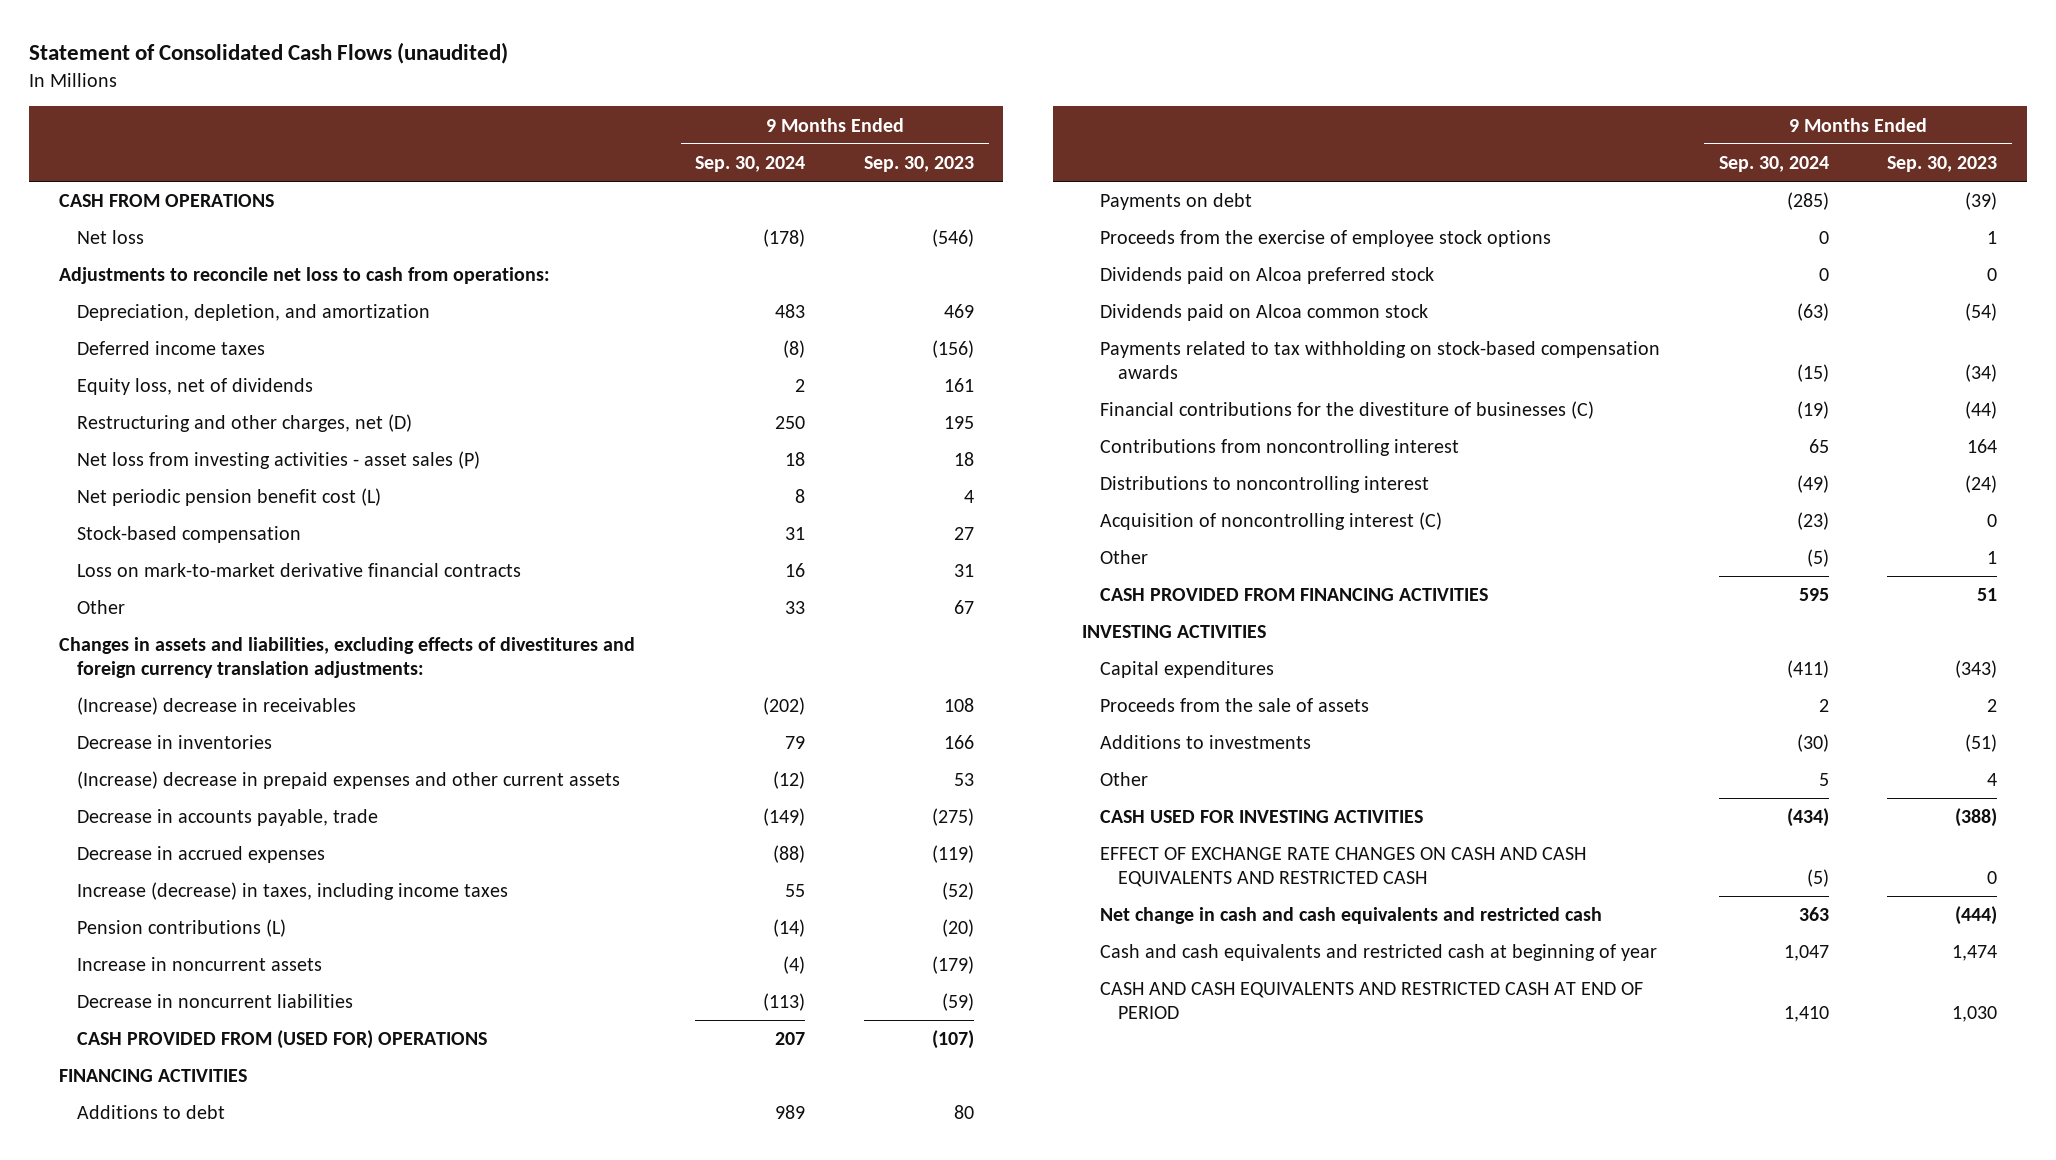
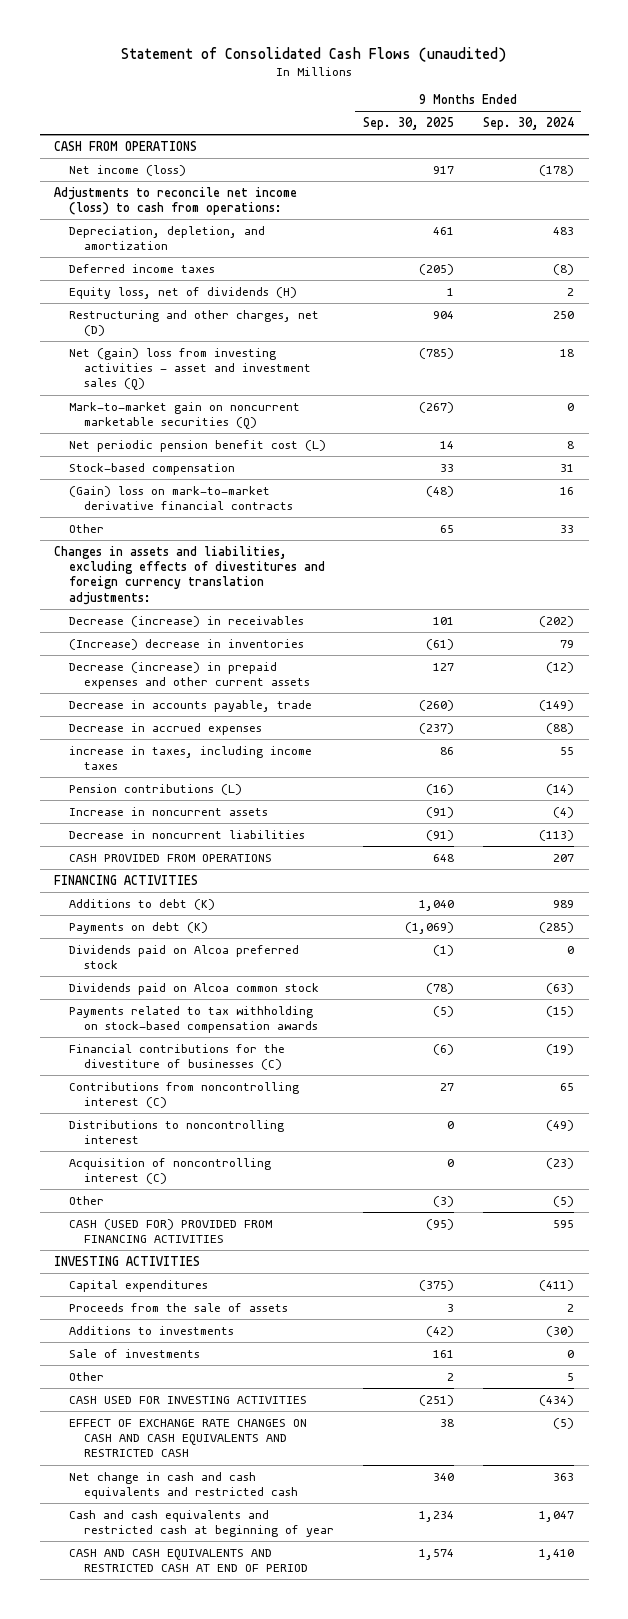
[863,156,974,173] Sep. 30, 2023 -> none
none -> [362,117,454,131] Sep. 30, 2025
[76,230,144,245] Net loss -> [68,164,186,176] Net income (loss)
[58,267,550,285] Adjustments to reconcile net loss to cash from operations: -> [54,186,298,216] Adjustments to reconcile net income (loss) to cash from operations:
[76,378,313,396] Equity loss, net of dividends -> [68,286,297,299] Equity loss, net of dividends (H)
[76,451,480,470] Net loss from investing activities - asset sales (P) -> [68,347,311,391] Net (gain) loss from investing activities - asset and investment sales (Q)
none -> [68,401,300,430] Mark-to-market gain on noncurrent marketable securities (Q)
[76,563,521,578] Loss on mark-to-market derivative financial contracts -> [68,485,293,511] (Gain) loss on mark-to-market derivative financial contracts
[76,697,356,716] (Increase) decrease in receivables -> [68,615,304,627] Decrease (increase) in receivables
[76,735,272,750] Decrease in inventories -> [68,638,304,650] (Increase) decrease in inventories
[76,771,620,790] (Increase) decrease in prepaid expenses and other current assets -> [68,661,310,690] Decrease (increase) in prepaid expenses and other current assets
[76,882,508,901] Increase (decrease) in taxes, including income taxes -> [68,745,312,771] increase in taxes, including income taxes
[76,1030,487,1050] CASH PROVIDED FROM (USED FOR) OPERATIONS -> [68,853,272,862] CASH PROVIDED FROM OPERATIONS
[1100,230,1552,248] Proceeds from the exercise of employee stock options -> none
[76,1105,225,1120] Additions to debt -> [68,898,215,910] Additions to debt (K)
[1100,193,1253,211] Payments on debt -> [68,921,208,934] Payments on debt (K)
[1100,439,1460,457] Contributions from noncontrolling interest -> [68,1081,299,1109] Contributions from noncontrolling interest (C)
[1100,588,1489,602] CASH PROVIDED FROM FINANCING ACTIVITIES -> [68,1218,272,1244] CASH (USED FOR) PROVIDED FROM FINANCING ACTIVITIES
none -> [68,1348,200,1358] Sale of investments

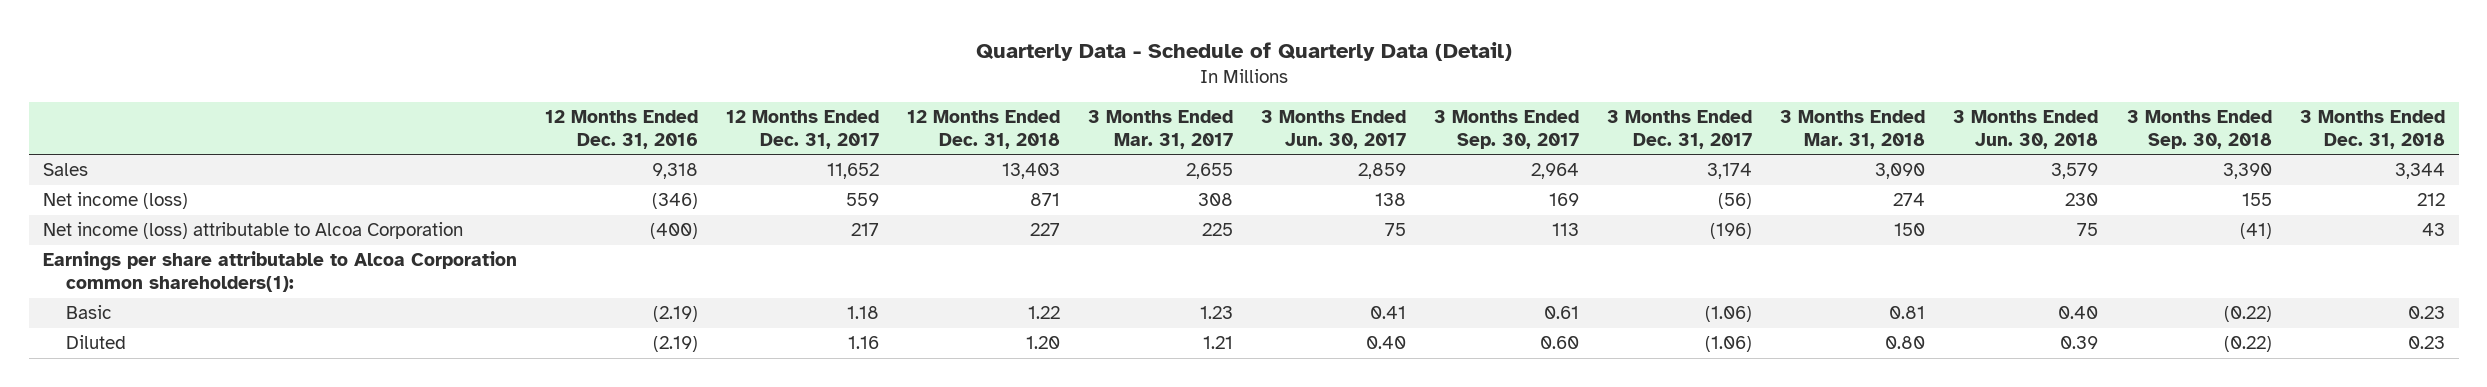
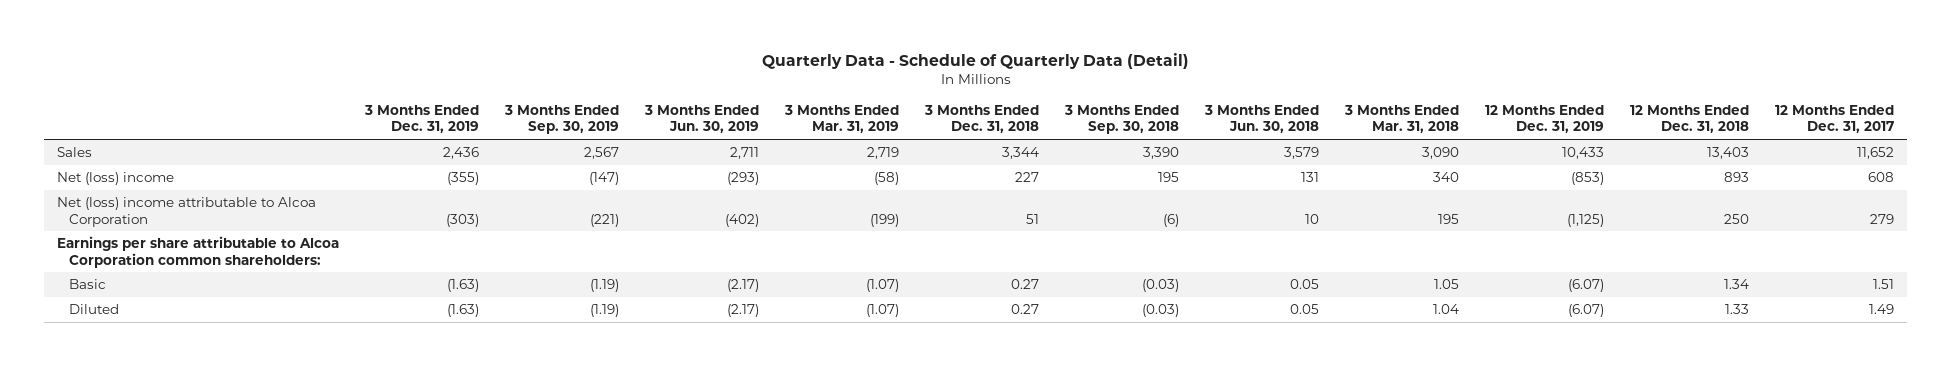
[544,109,698,149] 12 Months Ended Dec. 31, 2016 -> none
[1087,109,1233,149] 3 Months Ended Mar. 31, 2017 -> none
[1261,109,1407,149] 3 Months Ended Jun. 30, 2017 -> none
[1434,109,1580,149] 3 Months Ended Sep. 30, 2017 -> none
[1607,109,1753,149] 3 Months Ended Dec. 31, 2017 -> none
none -> [364,104,480,134] 3 Months Ended Dec. 31, 2019
none -> [504,104,620,135] 3 Months Ended Sep. 30, 2019
none -> [644,104,760,134] 3 Months Ended Jun. 30, 2019
none -> [784,104,900,134] 3 Months Ended Mar. 31, 2019
none -> [1484,104,1604,134] 12 Months Ended Dec. 31, 2019
[42,192,188,210] Net income (loss) -> [57,172,175,186] Net (loss) income
[845,193,879,207] 559 -> [1867,172,1894,183] 608
[1029,193,1060,207] 871 -> [1723,172,1749,183] 893
[1893,193,1926,207] 274 -> [1432,172,1459,183] 340
[2065,193,2099,207] 230 -> [1300,172,1319,183] 131
[2241,193,2272,207] 155 -> [1157,172,1179,183] 195
[2416,193,2445,207] 212 -> [1015,172,1040,183] 227
[42,222,463,240] Net income (loss) attributable to Alcoa Corporation -> [57,197,317,227] Net (loss) income attributable to Alcoa Corporation
[850,223,879,237] 217 -> [1869,213,1894,224] 279
[1029,223,1060,237] 227 -> [1723,213,1749,224] 250
[1894,223,1926,237] 150 -> [1437,213,1459,224] 195
[2077,223,2099,237] 75 -> [1304,213,1319,224] 10
[2239,223,2272,240] (41) -> [1162,213,1179,227] (6)
[2421,223,2445,237] 43 -> [1026,213,1040,224] 51
[42,251,517,293] Earnings per share attributable to Alcoa Corporation common shareholders(1): -> [57,236,340,268] Earnings per share attributable to Alcoa Corporation common shareholders:
[846,306,879,320] 1.18 -> [1872,279,1894,290] 1.51
[1027,306,1060,320] 1.22 -> [1723,279,1749,290] 1.34
[1889,306,1926,320] 0.81 -> [1433,279,1459,290] 1.05
[2058,306,2099,320] 0.40 -> [1289,279,1319,290] 0.05
[2223,306,2272,323] (0.22) -> [1141,279,1179,293] (0.03)
[2407,306,2445,320] 0.23 -> [1011,279,1040,290] 0.27
[847,336,879,350] 1.16 -> [1868,304,1894,315] 1.49
[1025,336,1060,350] 1.20 -> [1724,304,1749,315] 1.33
[1885,336,1926,350] 0.80 -> [1432,304,1459,315] 1.04
[2060,336,2099,350] 0.39 -> [1289,304,1319,315] 0.05
[2223,336,2272,353] (0.22) -> [1141,304,1179,318] (0.03)
[2407,336,2445,350] 0.23 -> [1011,304,1040,315] 0.27

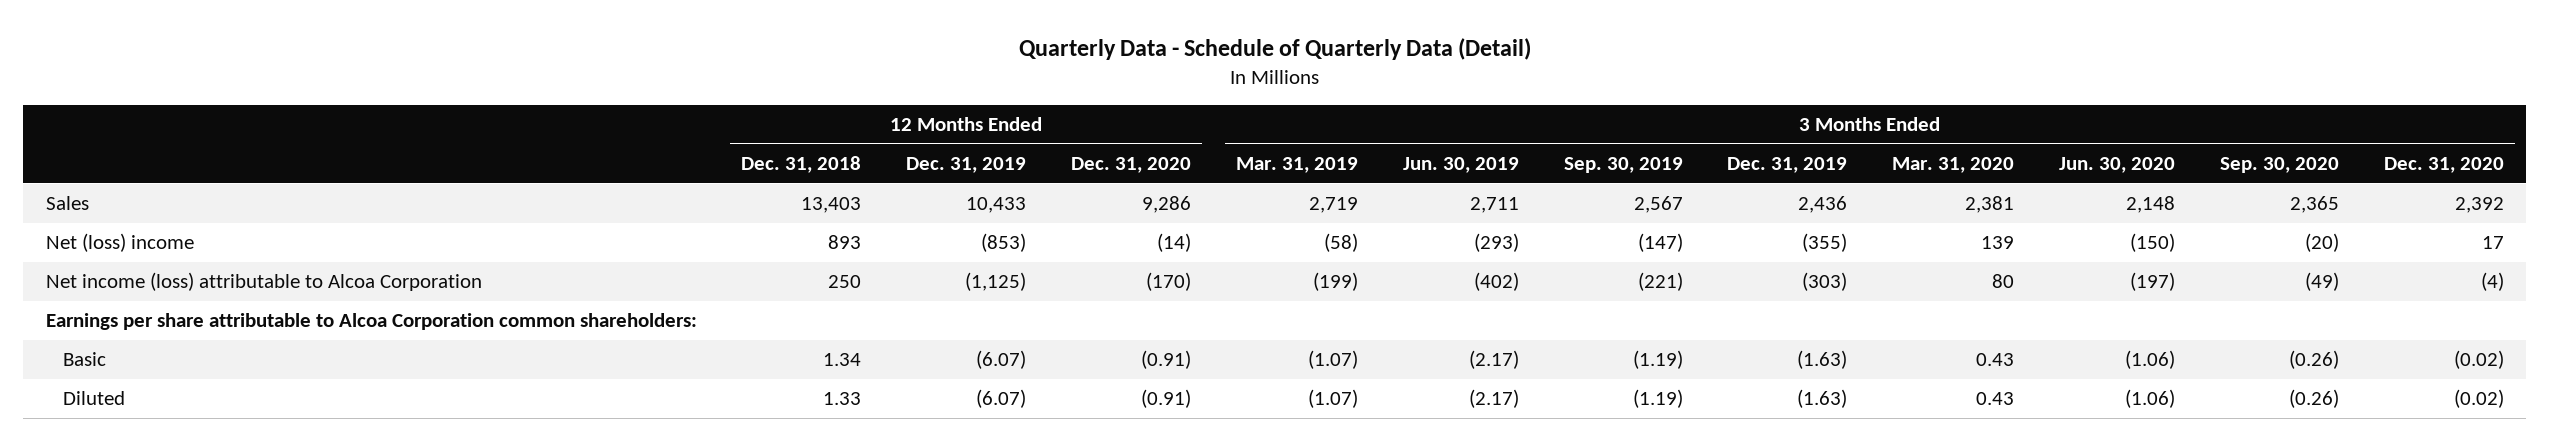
[924,104,1040,134] 3 Months Ended Dec. 31, 2018 -> none
[1063,104,1179,135] 3 Months Ended Sep. 30, 2018 -> none
[1203,104,1319,134] 3 Months Ended Jun. 30, 2018 -> none
[1343,104,1459,134] 3 Months Ended Mar. 31, 2018 -> none
[1774,104,1894,134] 12 Months Ended Dec. 31, 2017 -> none
none -> [1071,156,1192,173] Dec. 31, 2020
none -> [1892,156,2015,173] Mar. 31, 2020
none -> [2059,156,2176,173] Jun. 30, 2020
none -> [2219,156,2339,173] Sep. 30, 2020
none -> [2383,156,2504,173] Dec. 31, 2020
[57,197,317,227] Net (loss) income attributable to Alcoa Corporation -> [45,272,482,292] Net income (loss) attributable to Alcoa Corporation

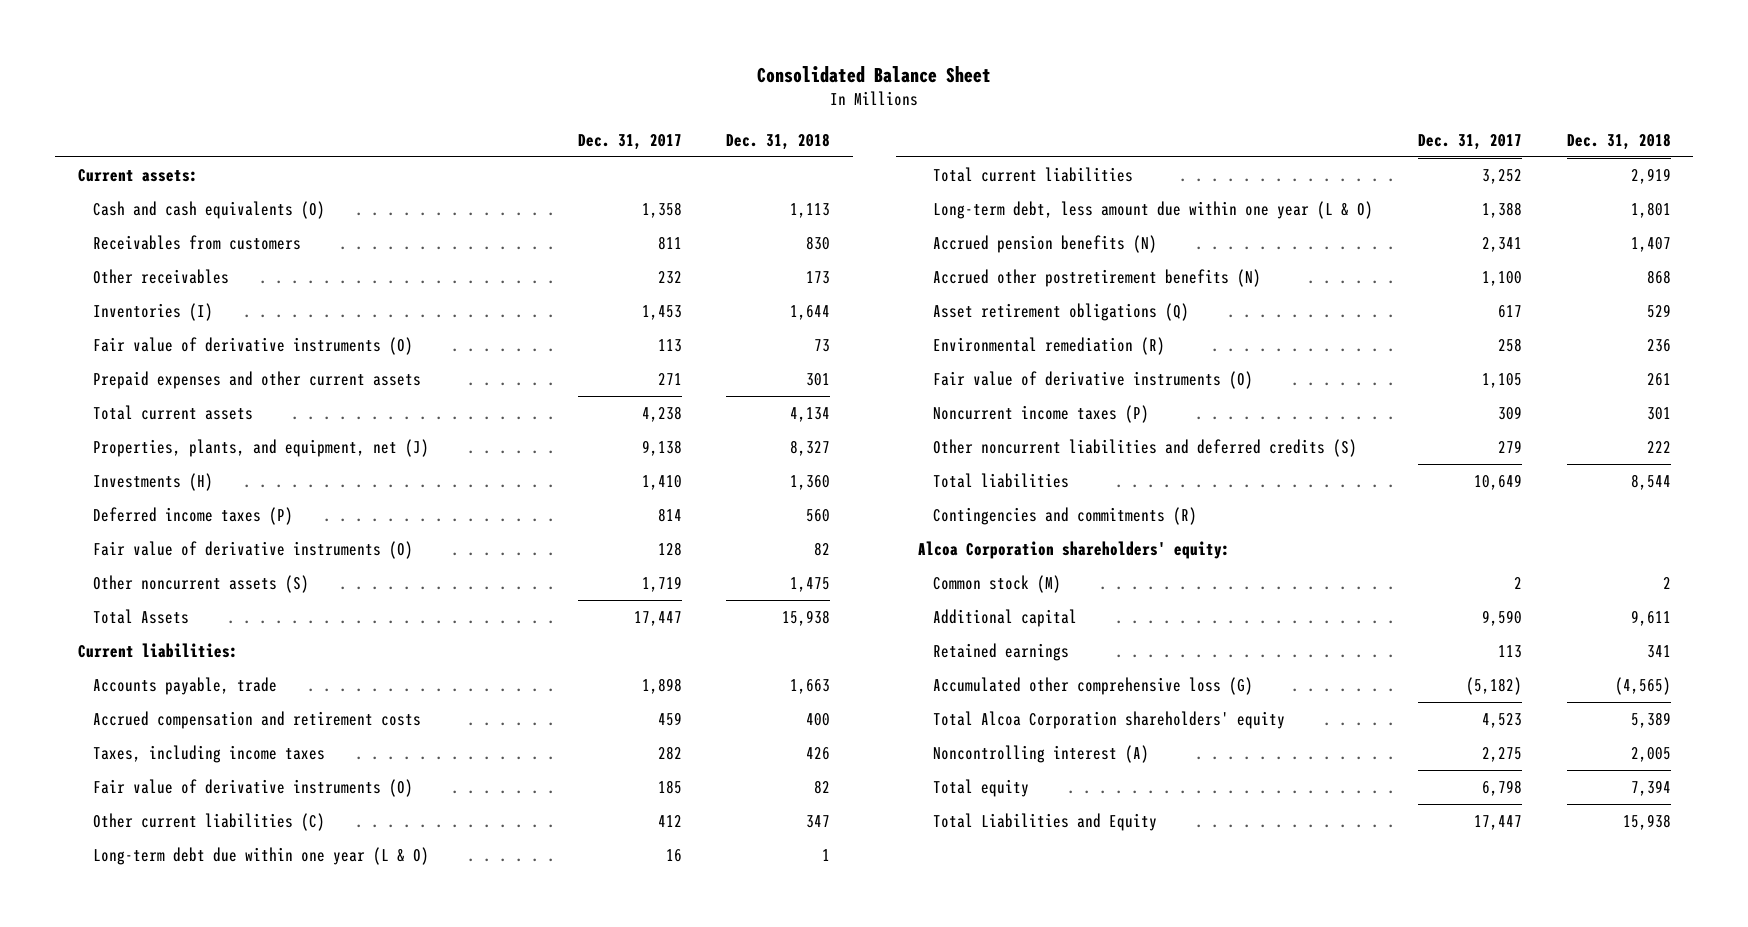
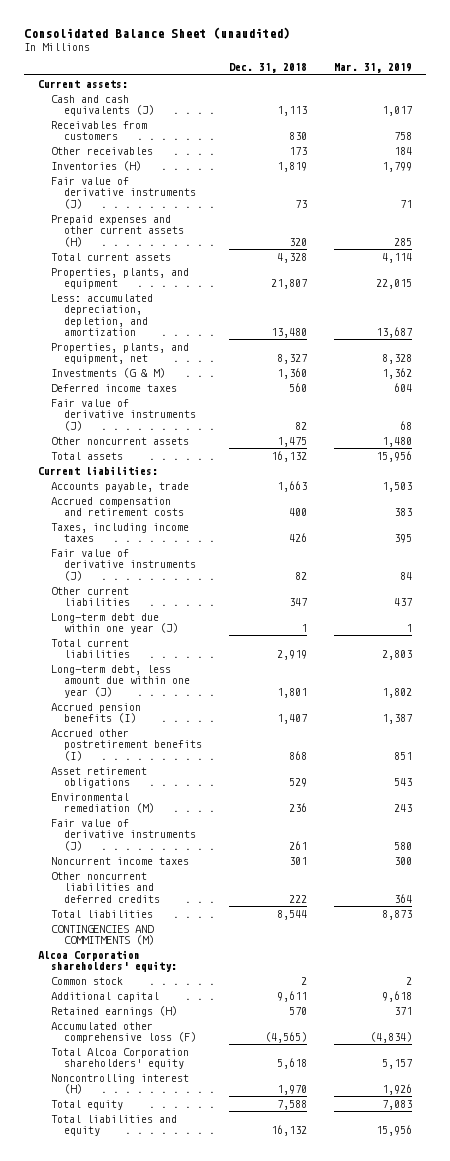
[757,66,992,84] Consolidated Balance Sheet -> [24,27,291,40] Consolidated Balance Sheet (unaudited)
[577,133,682,150] Dec. 31, 2017 -> none
none -> [334,63,413,74] Mar. 31, 2019
[92,201,325,220] Cash and cash equivalents (O) -> [50,94,154,117] Cash and cash equivalents (J)
[92,303,213,322] Inventories (I) -> [50,160,141,171] Inventories (H)
[790,305,831,321] 1,644 -> [277,161,308,172] 1,819
[92,337,413,356] Fair value of derivative instruments (O) -> [50,176,196,209] Fair value of derivative instruments (J)
[92,371,421,390] Prepaid expenses and other current assets -> [50,214,184,247] Prepaid expenses and other current assets (H)
[806,373,831,387] 301 -> [289,237,308,246] 320
[790,407,831,423] 4,134 -> [277,252,308,263] 4,328
none -> [50,267,189,290] Properties, plants, and equipment
none -> [50,293,153,337] Less: accumulated depreciation, depletion, and amortization
[92,439,429,458] Properties, plants, and equipment, net (J) -> [50,342,189,365] Properties, plants, and equipment, net
[92,473,213,492] Investments (H) -> [50,367,165,378] Investments (G & M)
[92,507,293,526] Deferred income taxes (P) -> [50,383,177,392] Deferred income taxes
[92,541,413,560] Fair value of derivative instruments (O) -> [50,398,196,431] Fair value of derivative instruments (J)
[92,575,309,594] Other noncurrent assets (S) -> [50,436,189,445] Other noncurrent assets
[92,609,189,625] Total Assets -> [50,451,123,460] Total assets
[782,610,831,627] 15,938 -> [271,450,308,462] 16,132
[92,779,413,798] Fair value of derivative instruments (O) -> [50,548,196,581] Fair value of derivative instruments (J)
[92,813,325,832] Other current liabilities (C) -> [50,586,130,607] Other current liabilities
[92,847,429,866] Long-term debt due within one year (L & O) -> [50,612,178,635] Long-term debt due within one year (J)
[933,201,1374,220] Long-term debt, less amount due within one year (L & O) -> [50,664,190,698] Long-term debt, less amount due within one year (J)
[933,235,1158,254] Accrued pension benefits (N) -> [50,702,141,724] Accrued pension benefits (I)
[933,269,1262,288] Accrued other postretirement benefits (N) -> [50,728,202,761] Accrued other postretirement benefits (I)
[933,303,1190,322] Asset retirement obligations (Q) -> [50,766,147,789] Asset retirement obligations
[933,337,1166,356] Environmental remediation (R) -> [50,792,154,814] Environmental remediation (M)
[933,371,1254,390] Fair value of derivative instruments (O) -> [50,818,196,851] Fair value of derivative instruments (J)
[933,405,1150,424] Noncurrent income taxes (P) -> [50,856,189,865] Noncurrent income taxes
[933,439,1358,458] Other noncurrent liabilities and deferred credits (S) -> [50,871,160,903] Other noncurrent liabilities and deferred credits
[933,507,1198,526] Contingencies and commitments (R) -> [50,924,154,946] CONTINGENCIES AND COMMITMENTS (M)
[933,575,1062,594] Common stock (M) -> [50,976,123,985] Common stock
[933,643,1070,662] Retained earnings -> [50,1005,177,1017] Retained earnings (H)
[1646,645,1671,659] 341 -> [289,1006,308,1015] 570
[933,677,1254,696] Accumulated other comprehensive loss (G) -> [50,1021,196,1044] Accumulated other comprehensive loss (F)
[1630,712,1671,729] 5,389 -> [277,1058,308,1070] 5,618
[933,745,1150,764] Noncontrolling interest (A) -> [50,1073,189,1095] Noncontrolling interest (H)
[1630,747,1671,763] 2,005 -> [277,1085,308,1096] 1,970
[1630,780,1671,797] 7,394 -> [277,1099,308,1110] 7,588
[933,813,1158,832] Total Liabilities and Equity -> [50,1114,177,1137] Total liabilities and equity
[1622,814,1671,831] 15,938 -> [271,1125,308,1137] 16,132

